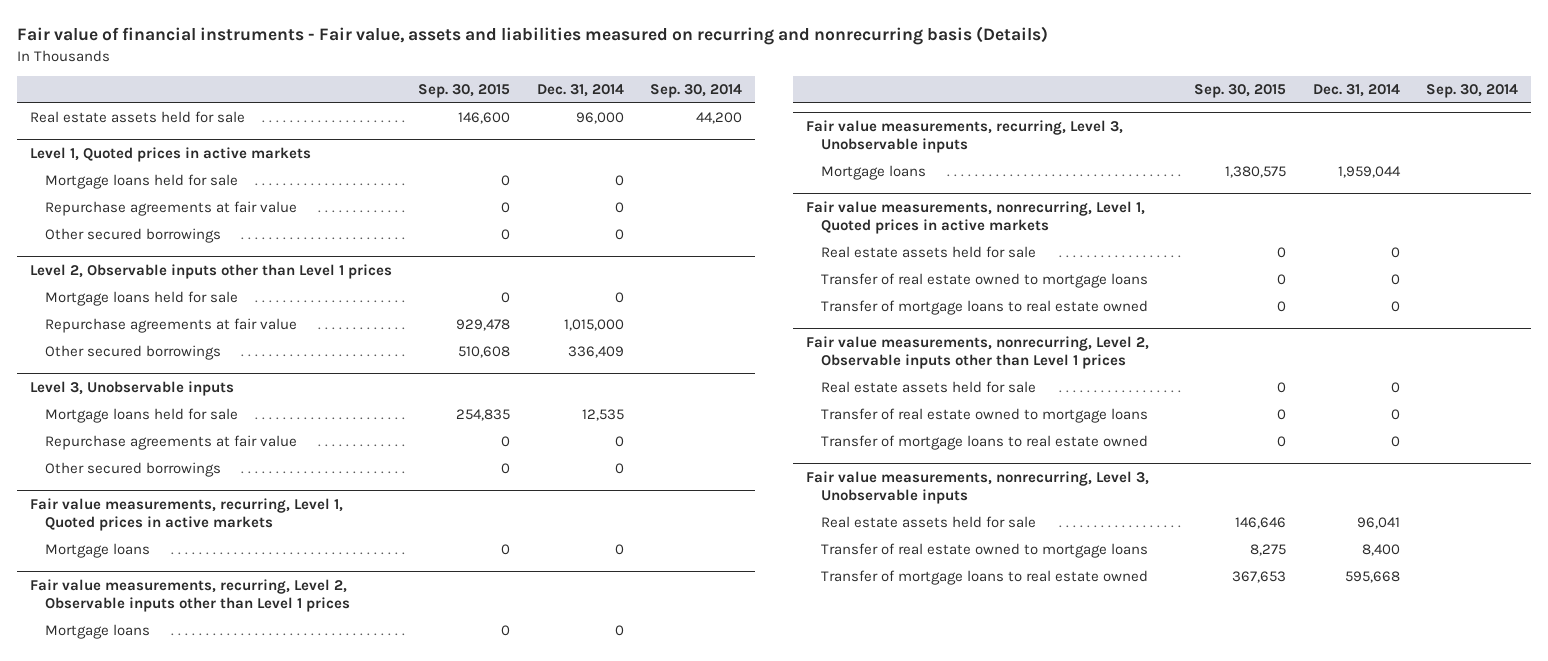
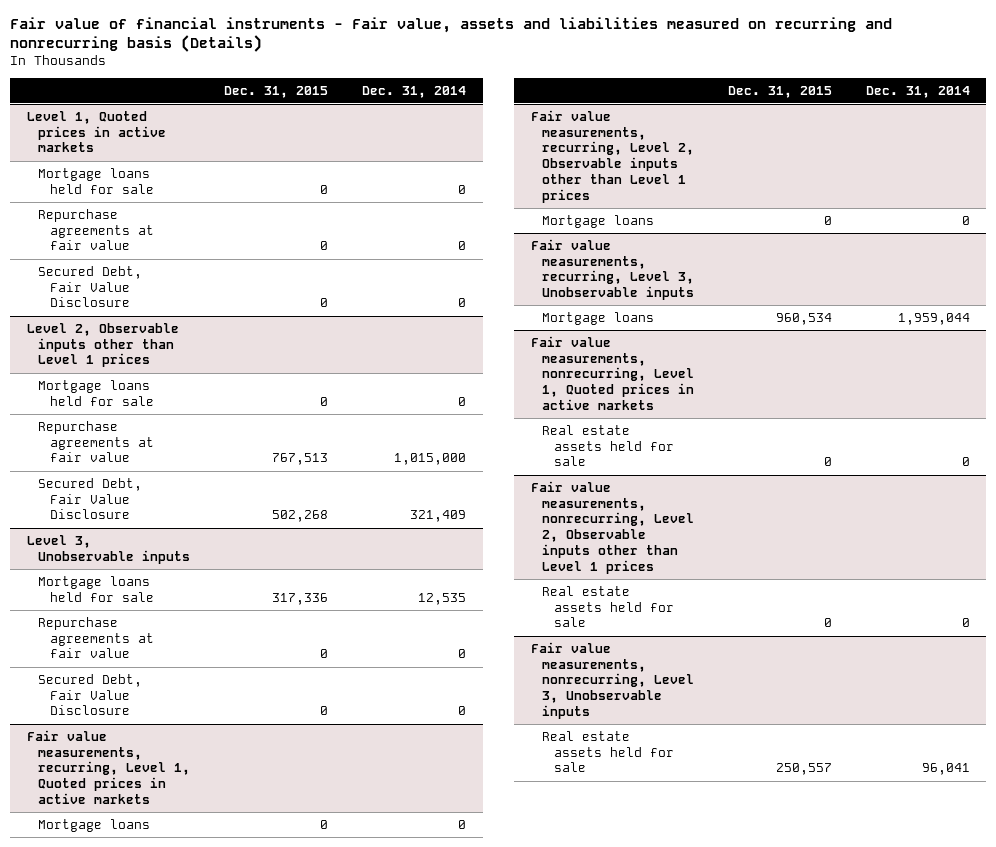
[418,84,511,99] Sep. 30, 2015 -> none
[649,84,742,99] Sep. 30, 2014 -> none
none -> [224,85,329,98] Dec. 31, 2015
[30,111,246,124] Real estate assets held for sale -> none
[44,228,221,244] Other secured borrowings -> [38,265,143,308] Secured Debt, Fair Value Disclosure
[44,345,221,361] Other secured borrowings -> none
none -> [38,477,143,520] Secured Debt, Fair Value Disclosure
[44,462,221,478] Other secured borrowings -> [38,673,143,716] Secured Debt, Fair Value Disclosure
[820,273,1148,289] Transfer of real estate owned to mortgage loans -> none
[820,300,1148,316] Transfer of mortgage loans to real estate owned -> none
[820,408,1148,424] Transfer of real estate owned to mortgage loans -> none
[820,435,1148,451] Transfer of mortgage loans to real estate owned -> none
[820,543,1148,559] Transfer of real estate owned to mortgage loans -> none
[820,570,1148,586] Transfer of mortgage loans to real estate owned -> none

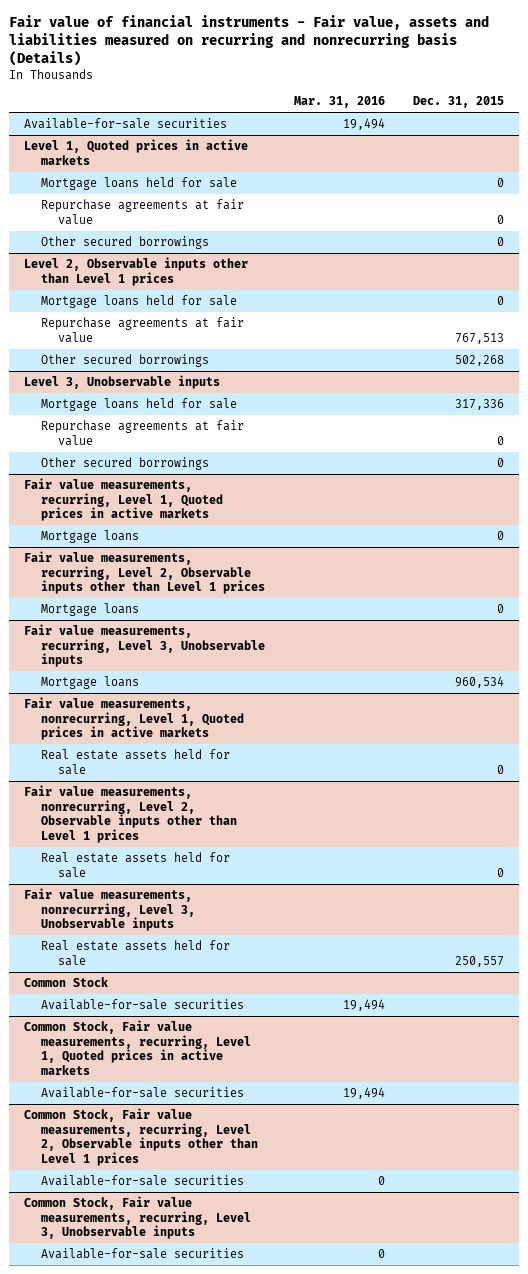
[361,85,466,98] Dec. 31, 2014 -> none
none -> [293,96,385,109] Mar. 31, 2016
none -> [23,118,227,130] Available-for-sale securities
[38,265,143,308] Secured Debt, Fair Value Disclosure -> [40,236,209,250] Other secured borrowings
[38,477,143,520] Secured Debt, Fair Value Disclosure -> [40,354,209,368] Other secured borrowings
[38,673,143,716] Secured Debt, Fair Value Disclosure -> [40,457,209,471] Other secured borrowings
none -> [23,977,108,988] Common Stock
none -> [40,999,244,1011] Available-for-sale securities
none -> [23,1020,251,1075] Common Stock, Fair value measurements, recurring, Level 1, Quoted prices in active markets
none -> [40,1087,244,1099] Available-for-sale securities
none -> [23,1108,258,1166] Common Stock, Fair value measurements, recurring, Level 2, Observable inputs other than Level 1 prices
none -> [40,1175,244,1187] Available-for-sale securities
none -> [23,1196,251,1240] Common Stock, Fair value measurements, recurring, Level 3, Unobservable inputs
none -> [40,1248,244,1260] Available-for-sale securities

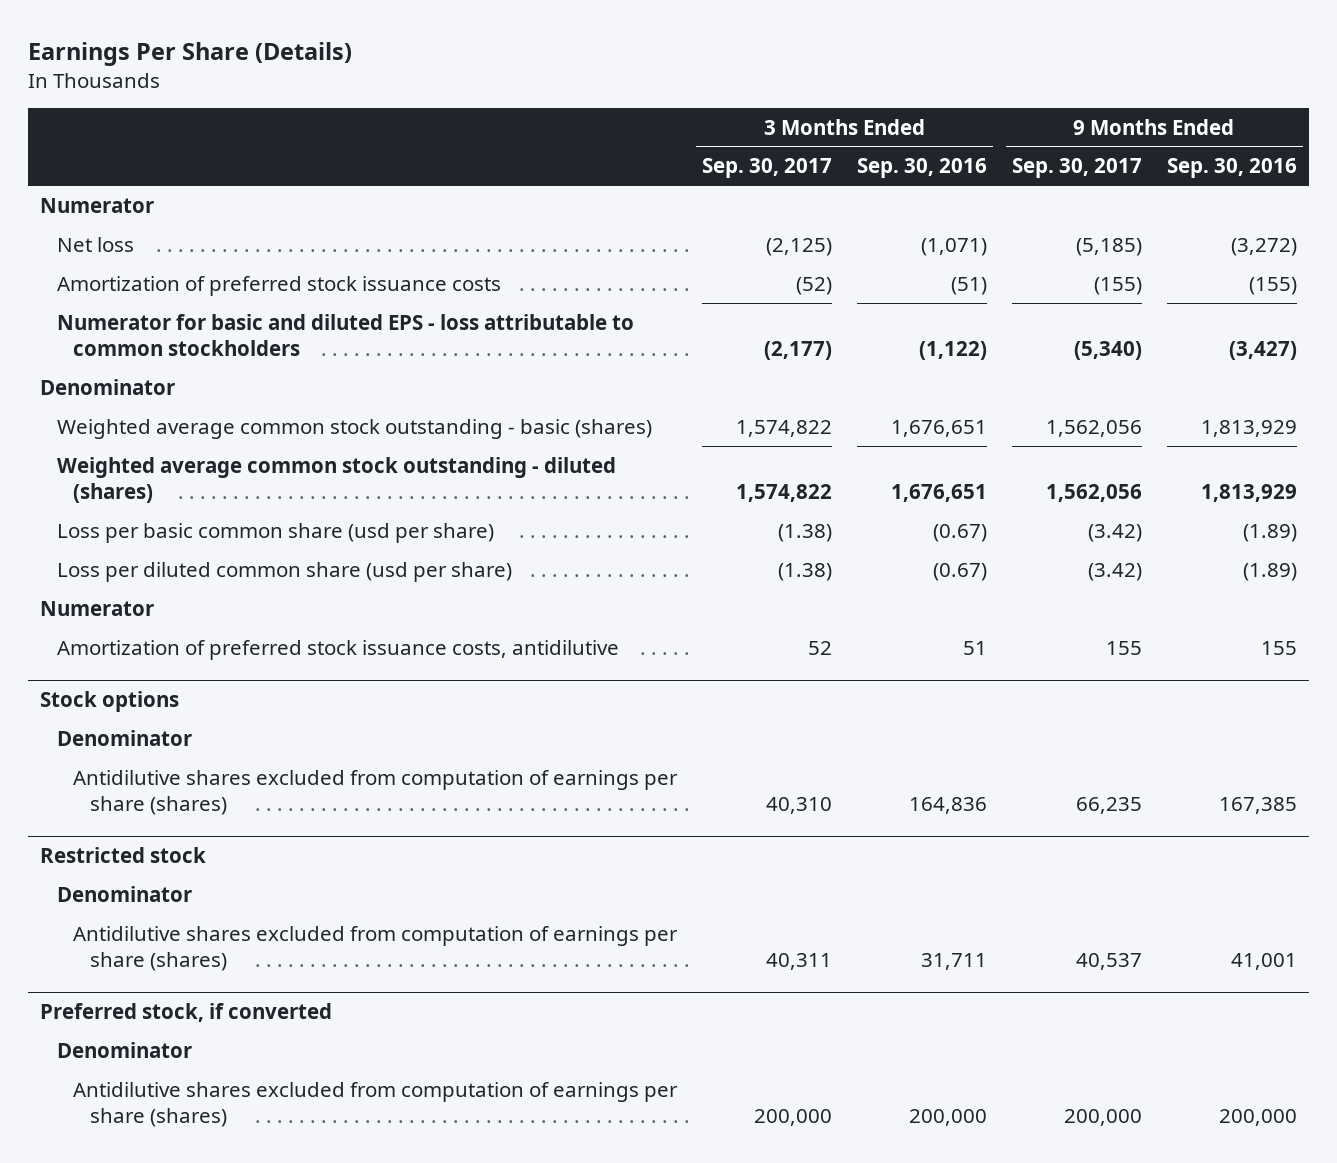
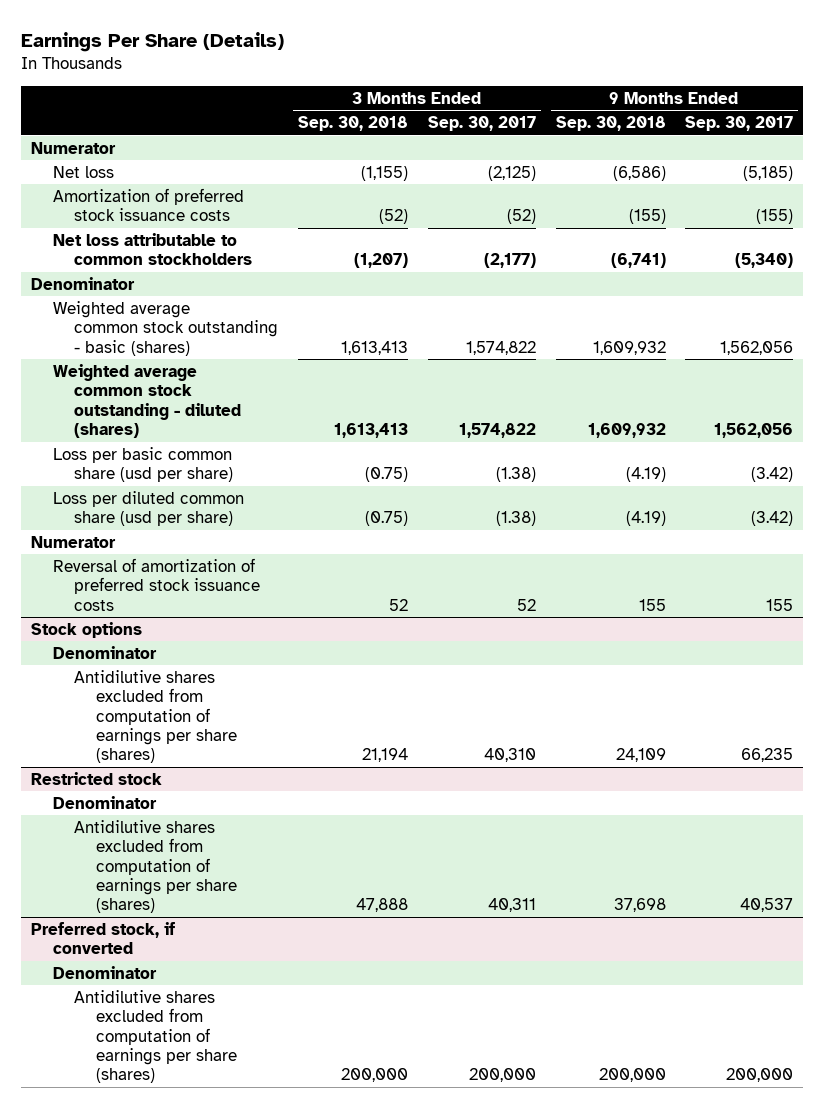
[856,158,987,179] Sep. 30, 2016 -> none
[1166,158,1297,179] Sep. 30, 2016 -> none
none -> [298,116,409,132] Sep. 30, 2018
none -> [555,116,666,132] Sep. 30, 2018
[56,313,634,357] Numerator for basic and diluted EPS - loss attributable to common stockholders -> [52,232,253,266] Net loss attributable to common stockholders
[56,639,619,660] Amortization of preferred stock issuance costs, antidilutive -> [52,557,261,611] Reversal of amortization of preferred stock issuance costs

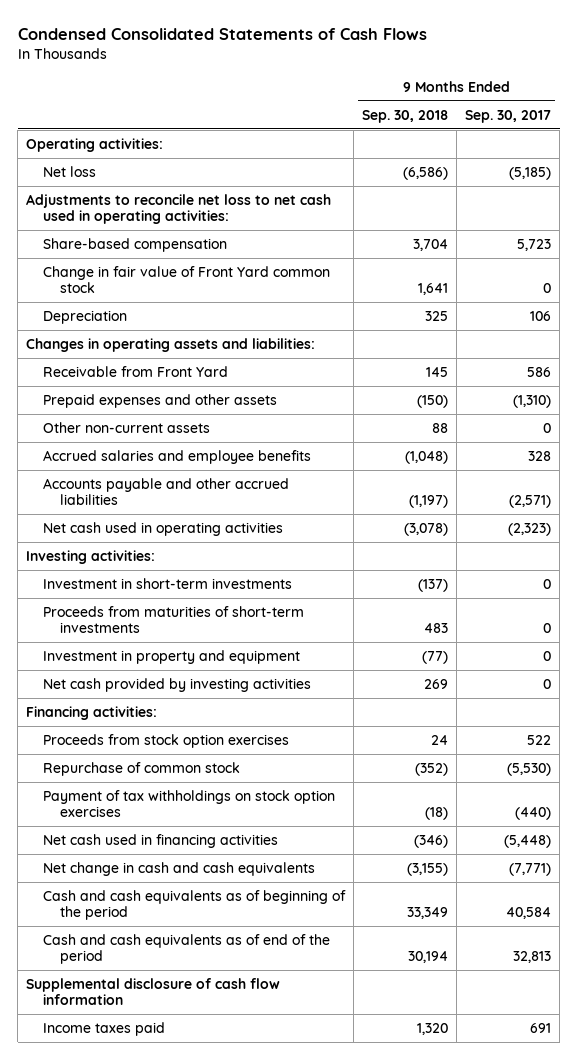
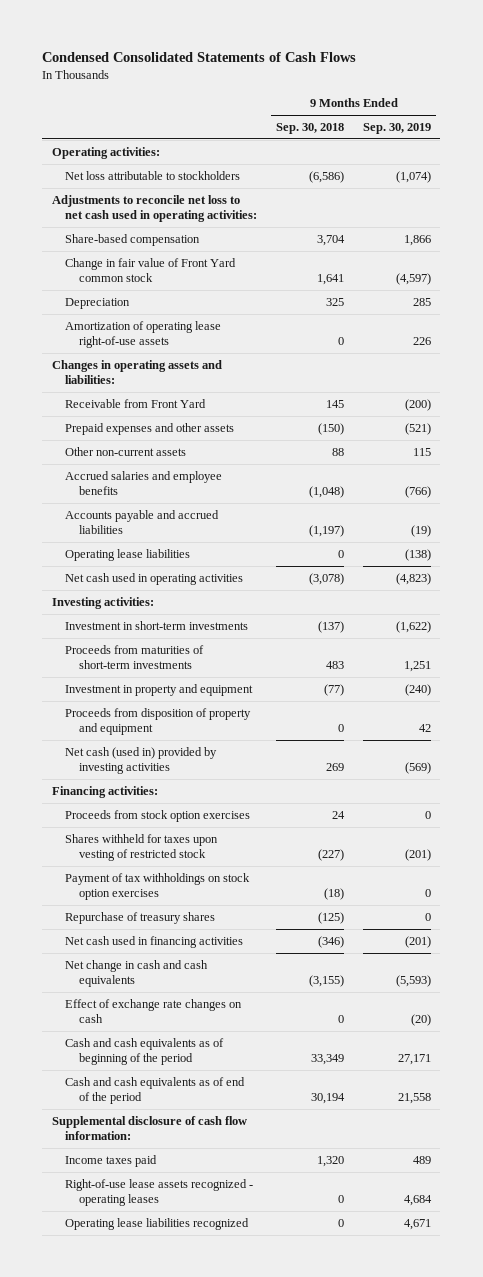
[465,109,552,123] Sep. 30, 2017 -> none
none -> [363,123,432,135] Sep. 30, 2019
[43,165,97,177] Net loss -> [65,171,241,181] Net loss attributable to stockholders
none -> [65,321,222,348] Amortization of operating lease right-of-use assets
[43,477,290,506] Accounts payable and other accrued liabilities -> [65,510,220,534] Accounts payable and accrued liabilities
none -> [65,549,191,562] Operating lease liabilities
none -> [65,708,252,735] Proceeds from disposition of property and equipment
[43,677,312,692] Net cash provided by investing activities -> [65,747,218,774] Net cash (used in) provided by investing activities
[43,761,241,776] Repurchase of common stock -> none
none -> [65,834,219,861] Shares withheld for taxes upon vesting of restricted stock
none -> [65,912,216,925] Repurchase of treasury shares
none -> [65,999,243,1023] Effect of exchange rate changes on cash
[26,977,281,1006] Supplemental disclosure of cash flow information -> [51,1116,247,1140] Supplemental disclosure of cash flow information:
none -> [65,1179,254,1206] Right-of-use lease assets recognized - operating leases
none -> [65,1218,250,1231] Operating lease liabilities recognized

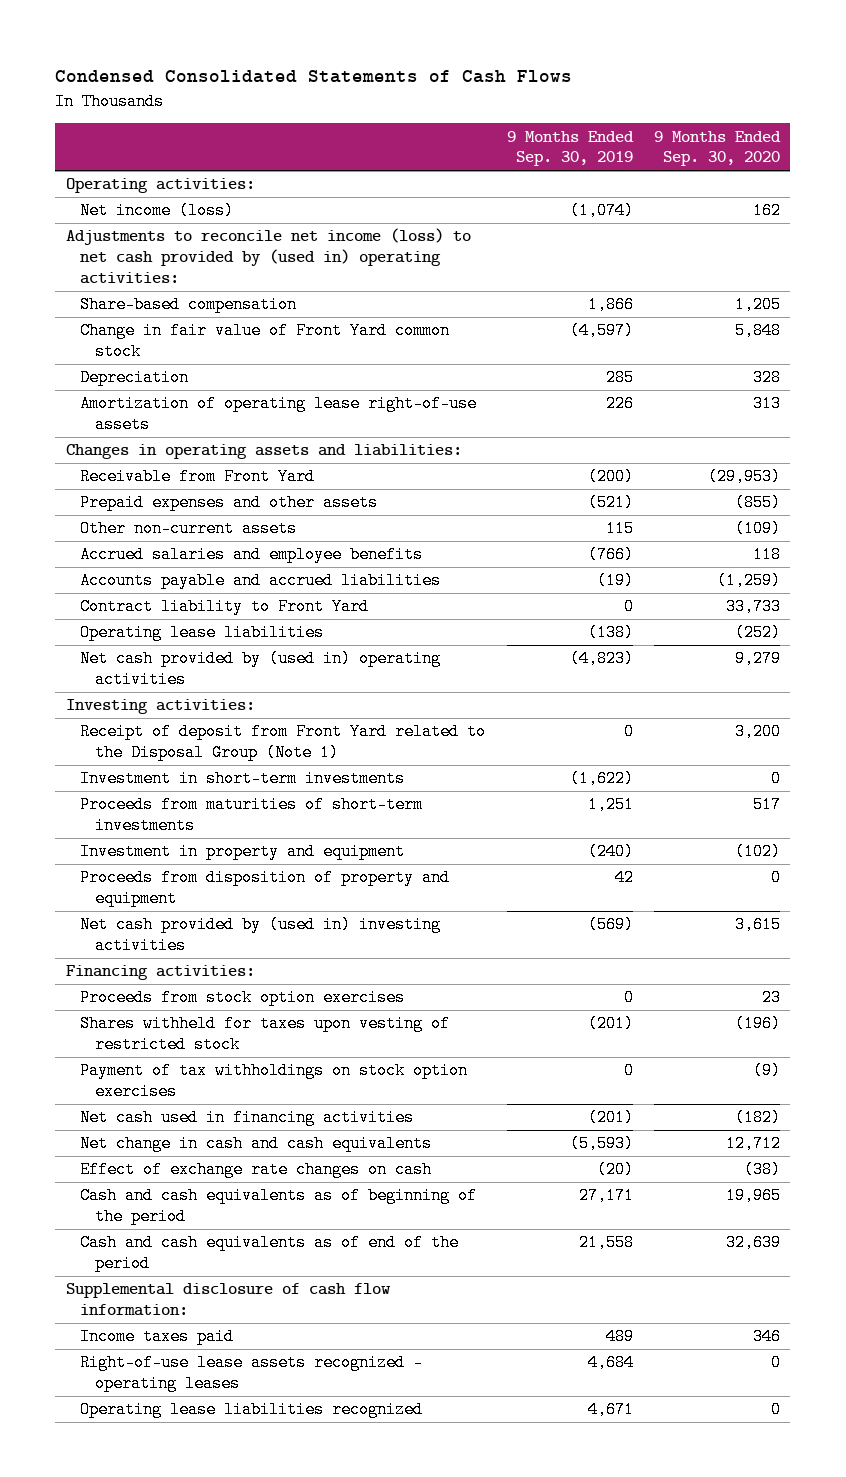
[276,123,345,135] Sep. 30, 2018 -> none
none -> [653,130,781,167] 9 Months Ended Sep. 30, 2020
[65,171,241,181] Net loss attributable to stockholders -> [80,202,235,220] Net income (loss)
[51,195,258,222] Adjustments to reconcile net loss to net cash used in operating activities: -> [66,228,472,285] Adjustments to reconcile net income (loss) to net cash provided by (used in) operating activities:
none -> [80,598,370,616] Contract liability to Front Yard
[65,573,244,586] Net cash used in operating activities -> [80,650,442,689] Net cash provided by (used in) operating activities
none -> [80,723,487,762] Receipt of deposit from Front Yard related to the Disposal Group (Note 1)
[65,747,218,774] Net cash (used in) provided by investing activities -> [80,916,442,955] Net cash provided by (used in) investing activities
[65,912,216,925] Repurchase of treasury shares -> none

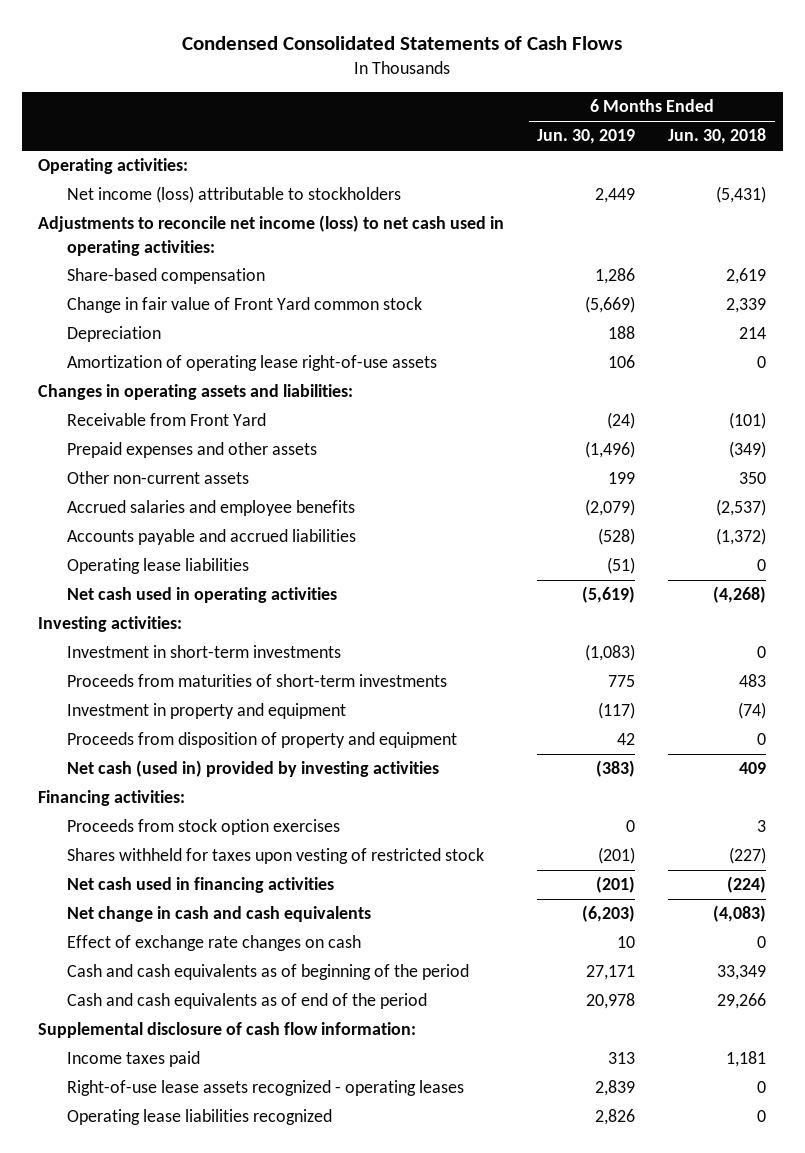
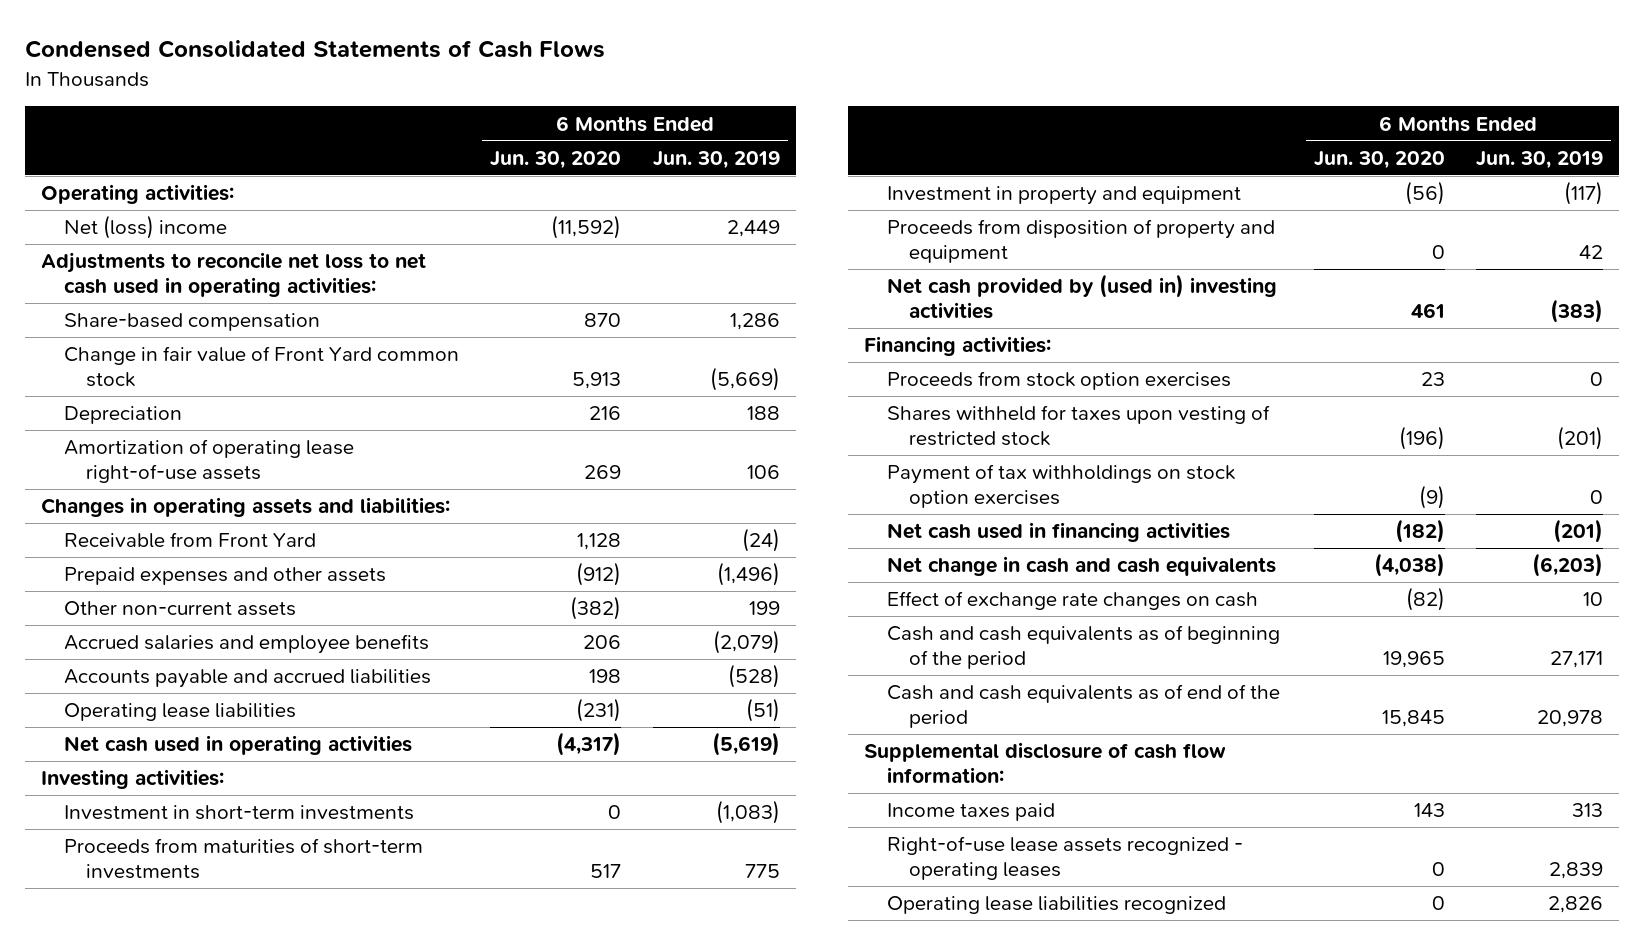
[668,128,767,145] Jun. 30, 2018 -> none
none -> [490,150,622,169] Jun. 30, 2020
[66,186,401,204] Net income (loss) attributable to stockholders -> [63,215,227,240] Net (loss) income
[38,215,505,256] Adjustments to reconcile net income (loss) to net cash used in operating activities: -> [41,252,427,298] Adjustments to reconcile net loss to net cash used in operating activities:
[66,760,439,778] Net cash (used in) provided by investing activities -> [886,274,1277,320] Net cash provided by (used in) investing activities
none -> [886,464,1235,509] Payment of tax withholdings on stock option exercises

